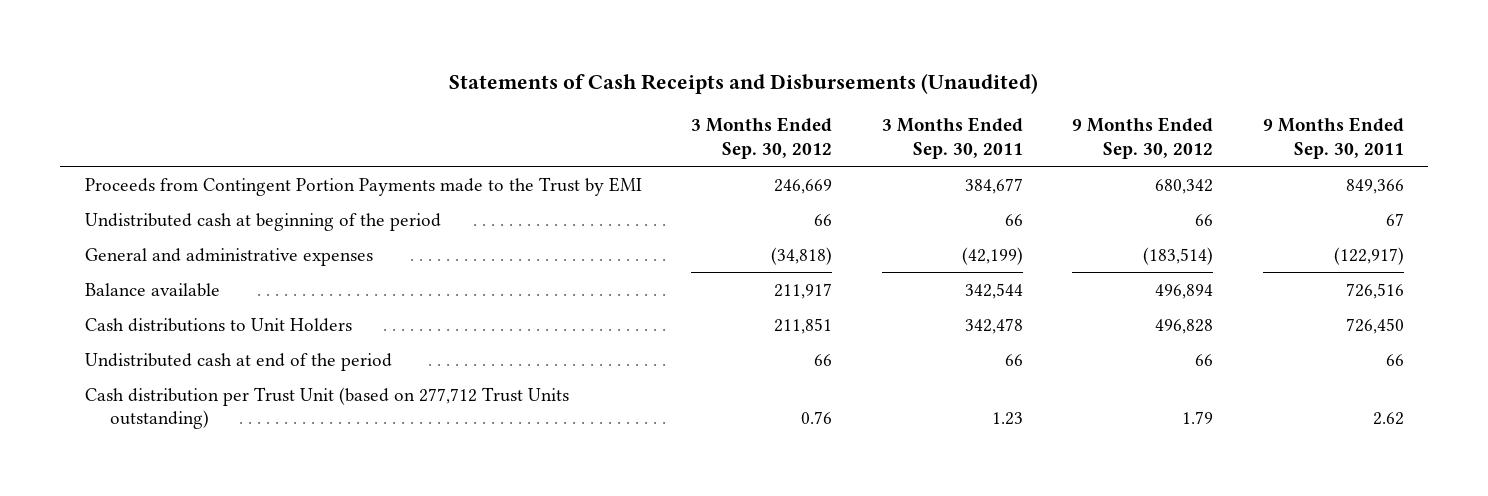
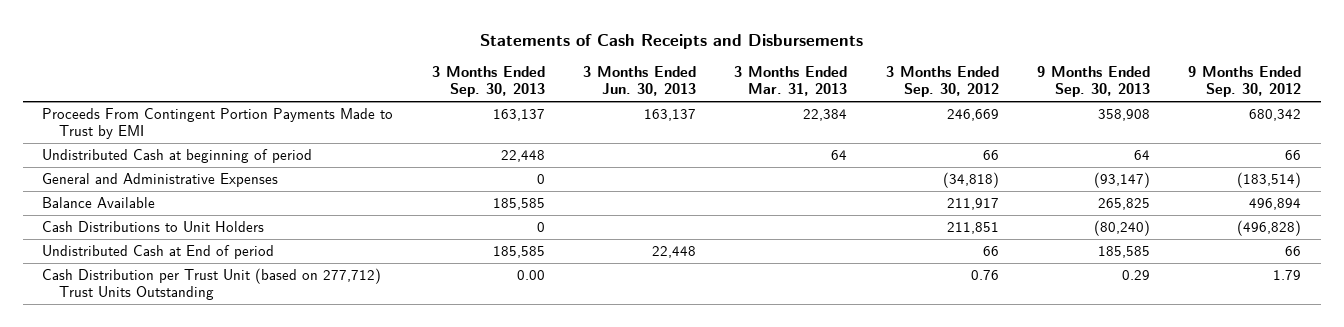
[449,72,1039,94] Statements of Cash Receipts and Disbursements (Unaudited) -> [479,33,863,49] Statements of Cash Receipts and Disbursements
[881,117,1023,159] 3 Months Ended Sep. 30, 2011 -> none
[1262,117,1404,159] 9 Months Ended Sep. 30, 2011 -> none
none -> [431,66,545,98] 3 Months Ended Sep. 30, 2013
none -> [583,66,697,97] 3 Months Ended Jun. 30, 2013
none -> [734,66,848,97] 3 Months Ended Mar. 31, 2013
none -> [1037,66,1151,98] 9 Months Ended Sep. 30, 2013
[84,176,642,196] Proceeds from Contingent Portion Payments made to the Trust by EMI -> [42,108,394,140] Proceeds From Contingent Portion Payments Made to Trust by EMI
[84,212,441,231] Undistributed cash at beginning of the period -> [42,149,313,164] Undistributed Cash at beginning of period
[84,247,373,266] General and administrative expenses -> [42,173,279,188] General and Administrative Expenses
[84,282,220,297] Balance available -> [42,197,156,209] Balance Available
[84,317,352,332] Cash distributions to Unit Holders -> [42,221,265,233] Cash Distributions to Unit Holders
[1155,318,1214,334] 496,828 -> [1237,220,1302,237] (496,828)
[84,352,392,371] Undistributed cash at end of the period -> [42,245,275,260] Undistributed Cash at End of period
[84,386,569,429] Cash distribution per Trust Unit (based on 277,712 Trust Units outstanding) -> [42,268,382,301] Cash Distribution per Trust Unit (based on 277,712) Trust Units Outstanding

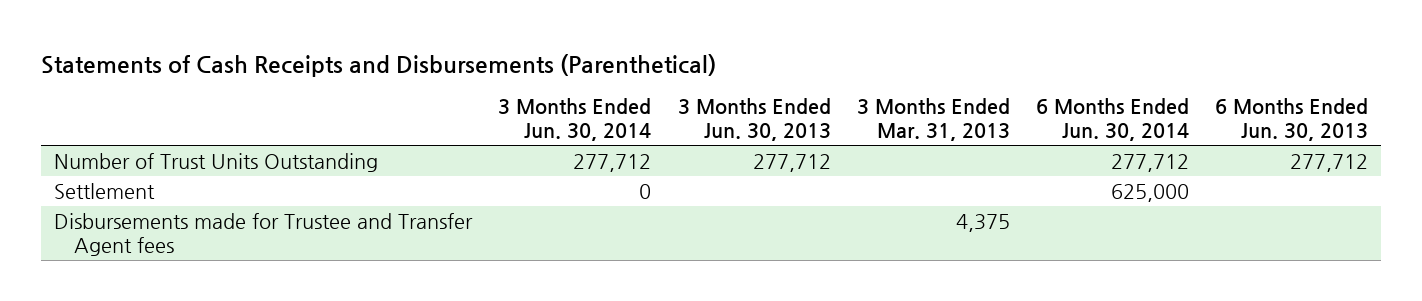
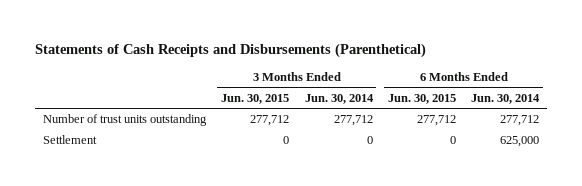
[677,97,831,141] 3 Months Ended Jun. 30, 2013 -> none
[856,97,1010,141] 3 Months Ended Mar. 31, 2013 -> none
[1214,97,1368,141] 6 Months Ended Jun. 30, 2013 -> none
none -> [221,94,290,105] Jun. 30, 2015
none -> [387,94,456,105] Jun. 30, 2015
[54,152,379,172] Number of Trust Units Outstanding -> [42,114,207,127] Number of trust units outstanding
[54,212,474,256] Disbursements made for Trustee and Transfer Agent fees -> none

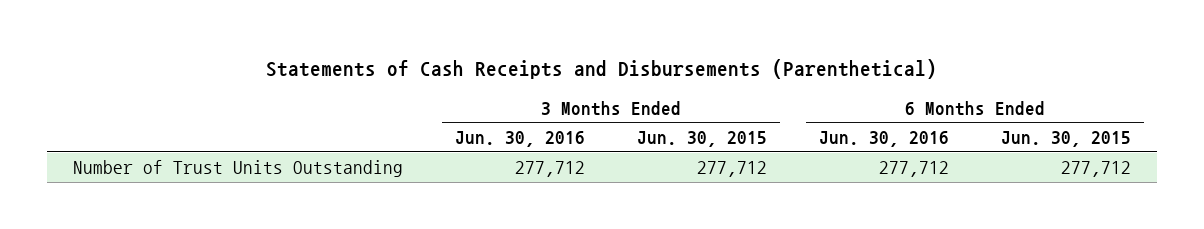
[304,94,374,105] Jun. 30, 2014 -> none
[471,94,541,105] Jun. 30, 2014 -> none
none -> [454,130,585,147] Jun. 30, 2016
none -> [819,130,950,147] Jun. 30, 2016
[42,135,97,145] Settlement -> none
[42,114,207,127] Number of trust units outstanding -> [72,160,403,178] Number of Trust Units Outstanding

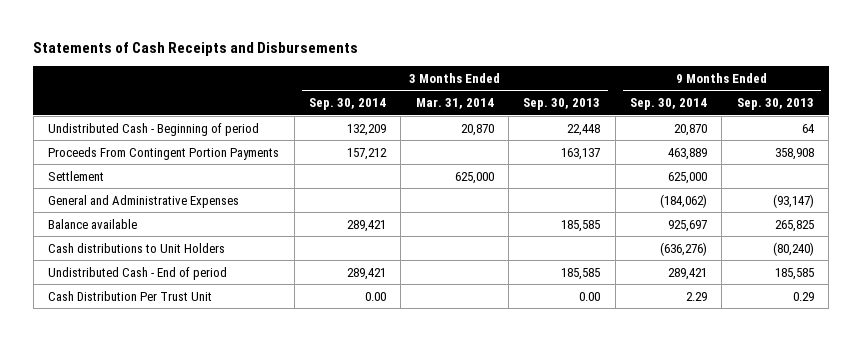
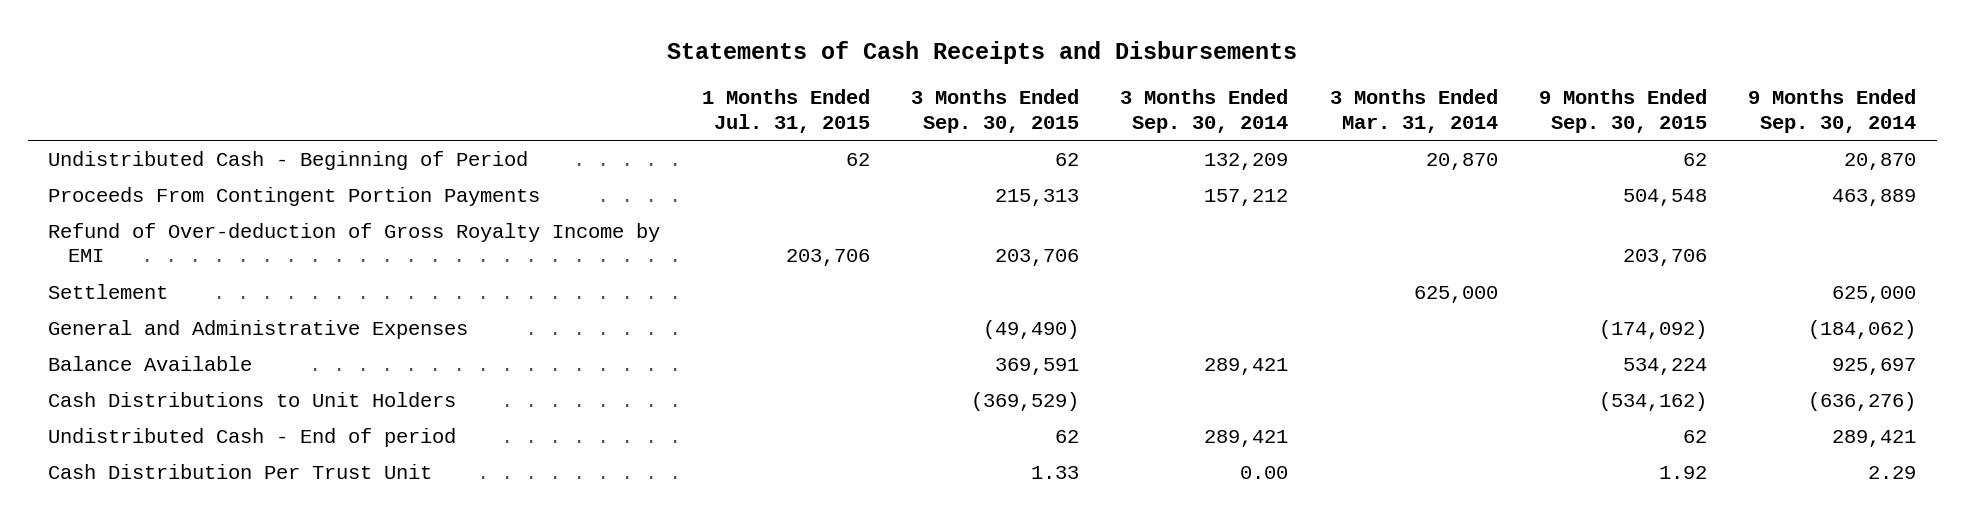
[523,98,601,111] Sep. 30, 2013 -> none
[736,98,814,111] Sep. 30, 2013 -> none
none -> [701,89,870,134] 1 Months Ended Jul. 31, 2015
none -> [911,89,1080,134] 3 Months Ended Sep. 30, 2015
none -> [1538,89,1707,134] 9 Months Ended Sep. 30, 2015
[48,122,260,136] Undistributed Cash - Beginning of period -> [48,150,529,170] Undistributed Cash - Beginning of Period
none -> [48,222,661,263] Refund of Over-deduction of Gross Royalty Income by EMI
[48,218,138,229] Balance available -> [48,355,253,371] Balance Available
[48,242,226,253] Cash distributions to Unit Holders -> [48,391,457,407] Cash Distributions to Unit Holders

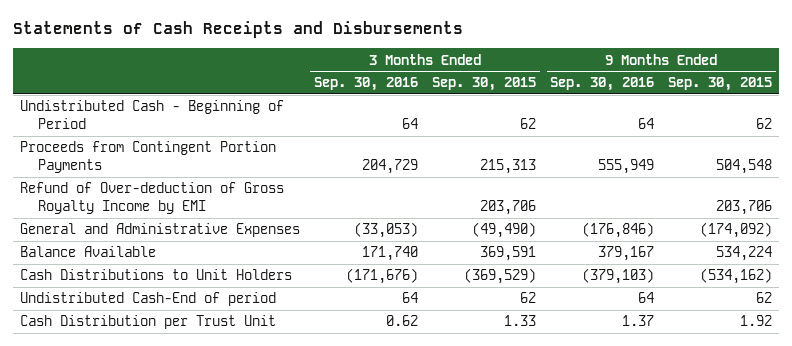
[701,89,870,134] 1 Months Ended Jul. 31, 2015 -> none
[1120,89,1289,134] 3 Months Ended Sep. 30, 2014 -> none
[1329,89,1498,134] 3 Months Ended Mar. 31, 2014 -> none
[1748,89,1917,134] 9 Months Ended Sep. 30, 2014 -> none
none -> [313,77,418,92] Sep. 30, 2016
none -> [550,77,655,92] Sep. 30, 2016
[48,186,541,206] Proceeds From Contingent Portion Payments -> [19,141,276,174] Proceeds from Contingent Portion Payments
[48,283,169,299] Settlement -> none
[48,427,457,447] Undistributed Cash - End of period -> [19,292,276,307] Undistributed Cash-End of period
[48,463,433,479] Cash Distribution Per Trust Unit -> [19,315,276,330] Cash Distribution per Trust Unit

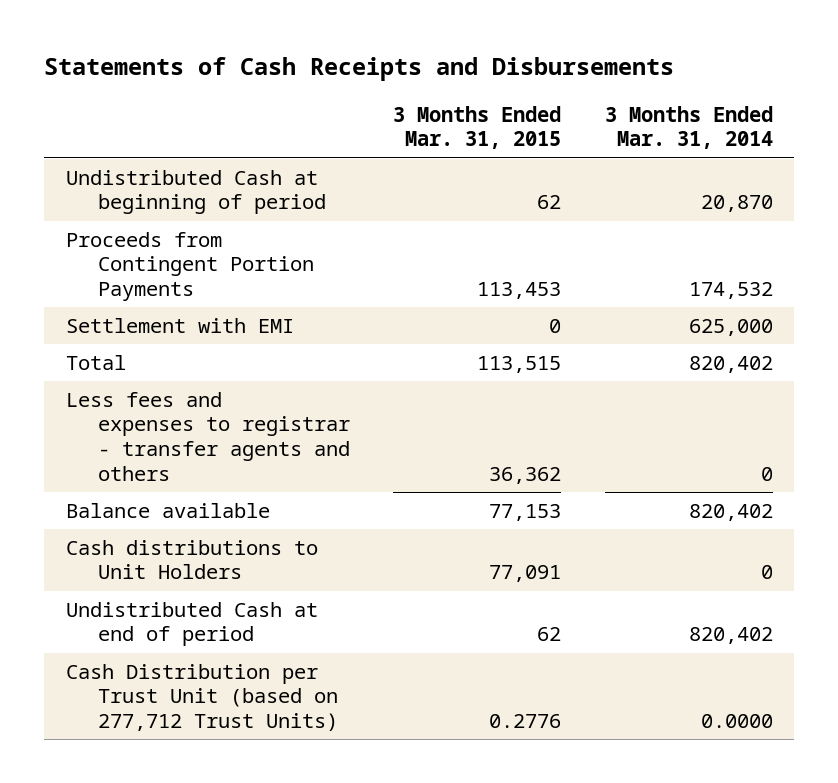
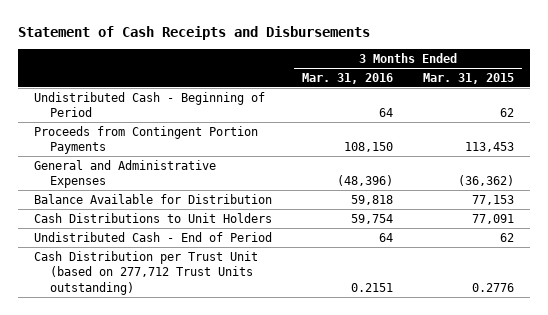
[43,57,674,82] Statements of Cash Receipts and Disbursements -> [18,26,371,41] Statement of Cash Receipts and Disbursements
[604,105,773,150] 3 Months Ended Mar. 31, 2014 -> none
none -> [302,72,394,84] Mar. 31, 2016
[65,169,327,215] Undistributed Cash at beginning of period -> [33,91,265,118] Undistributed Cash - Beginning of Period
[65,317,294,333] Settlement with EMI -> none
[65,354,126,370] Total -> none
[65,391,351,481] Less fees and expenses to registrar - transfer agents and others -> none
none -> [33,159,216,189] General and Administrative Expenses
[65,502,270,518] Balance available -> [33,193,272,204] Balance Available for Distribution
[65,539,318,580] Cash distributions to Unit Holders -> [33,212,272,223] Cash Distributions to Unit Holders
[65,601,318,647] Undistributed Cash at end of period -> [33,231,272,242] Undistributed Cash - End of Period
[65,663,339,732] Cash Distribution per Trust Unit (based on 277,712 Trust Units) -> [33,250,258,296] Cash Distribution per Trust Unit (based on 277,712 Trust Units outstanding)

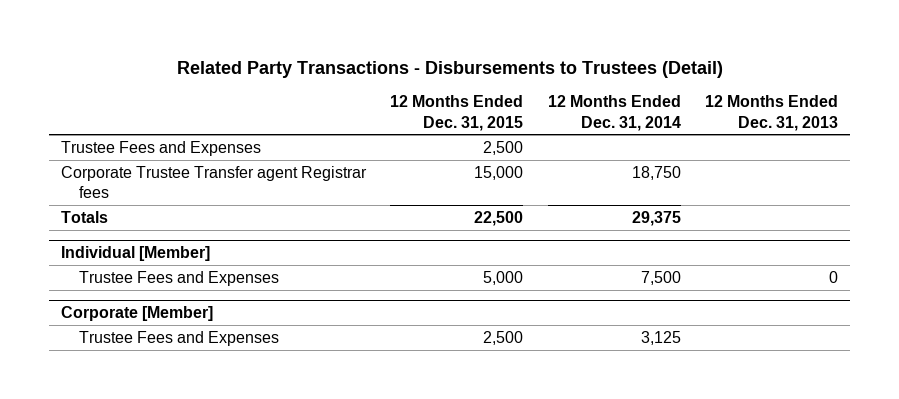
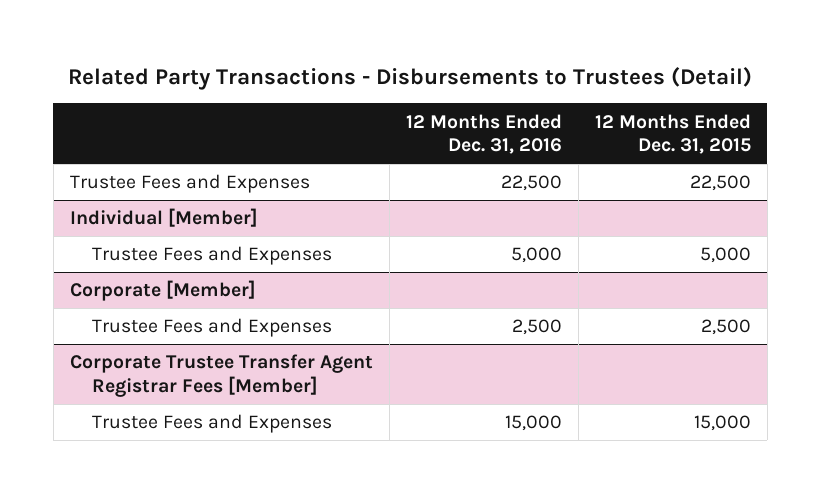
[547,95,681,131] 12 Months Ended Dec. 31, 2014 -> none
[705,95,839,131] 12 Months Ended Dec. 31, 2013 -> none
none -> [405,113,562,155] 12 Months Ended Dec. 31, 2016
[61,165,368,199] Corporate Trustee Transfer agent Registrar fees -> none
[61,210,109,223] Totals -> none
[483,140,524,155] 2,500 -> [689,175,751,192] 22,500
none -> [69,354,373,397] Corporate Trustee Transfer Agent Registrar Fees [Member]
none -> [91,414,332,434] Trustee Fees and Expenses

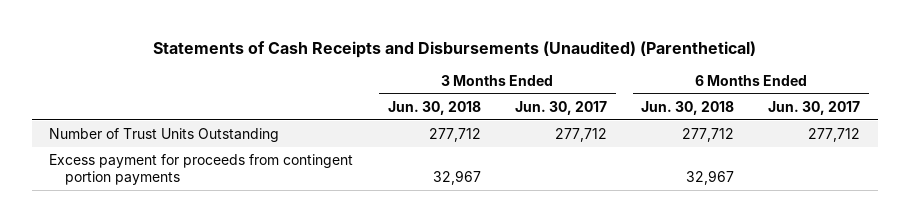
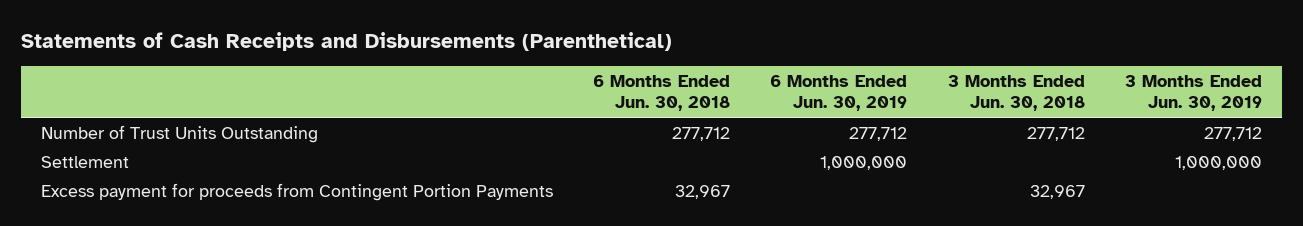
[152,40,756,58] Statements of Cash Receipts and Disbursements (Unaudited) (Parenthetical) -> [20,32,672,52] Statements of Cash Receipts and Disbursements (Parenthetical)
[514,100,607,115] Jun. 30, 2017 -> none
[768,100,861,115] Jun. 30, 2017 -> none
none -> [770,74,908,112] 6 Months Ended Jun. 30, 2019
none -> [1124,74,1262,112] 3 Months Ended Jun. 30, 2019
none -> [40,155,129,168] Settlement
[49,154,354,186] Excess payment for proceeds from contingent portion payments -> [40,182,553,201] Excess payment for proceeds from Contingent Portion Payments

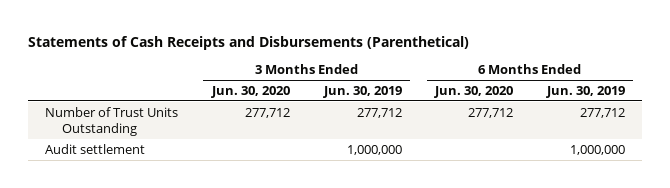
[593,74,731,112] 6 Months Ended Jun. 30, 2018 -> none
[947,74,1085,112] 3 Months Ended Jun. 30, 2018 -> none
none -> [210,86,290,99] Jun. 30, 2020
none -> [434,86,514,99] Jun. 30, 2020
[40,182,553,201] Excess payment for proceeds from Contingent Portion Payments -> none
[40,155,129,168] Settlement -> [45,143,146,154] Audit settlement

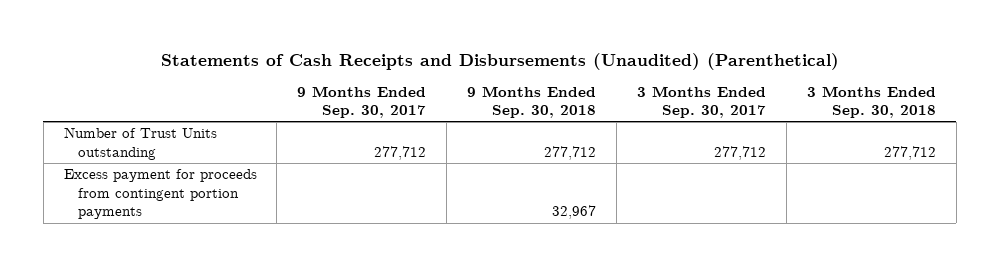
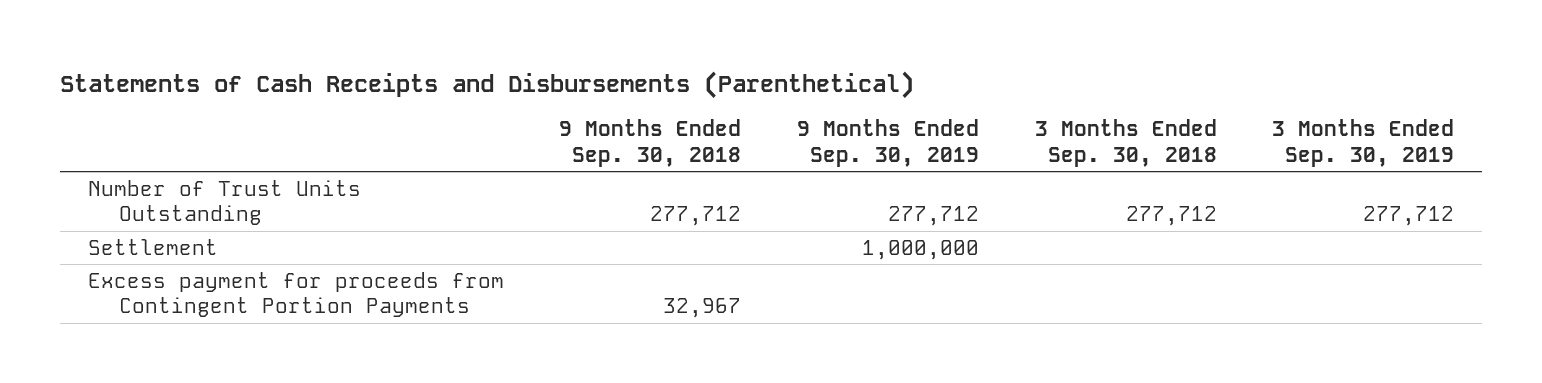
[160,52,839,70] Statements of Cash Receipts and Disbursements (Unaudited) (Parenthetical) -> [59,70,914,99] Statements of Cash Receipts and Disbursements (Parenthetical)
[297,85,427,119] 9 Months Ended Sep. 30, 2017 -> none
[637,85,767,119] 3 Months Ended Sep. 30, 2017 -> none
none -> [796,119,979,167] 9 Months Ended Sep. 30, 2019
none -> [1272,119,1455,167] 3 Months Ended Sep. 30, 2019
[63,127,217,160] Number of Trust Units outstanding -> [87,179,361,226] Number of Trust Units Outstanding
none -> [87,238,218,255] Settlement
[63,169,257,220] Excess payment for proceeds from contingent portion payments -> [87,271,504,318] Excess payment for proceeds from Contingent Portion Payments

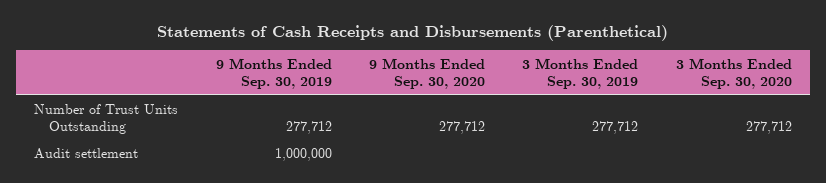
[559,119,742,167] 9 Months Ended Sep. 30, 2018 -> none
[1034,119,1217,167] 3 Months Ended Sep. 30, 2018 -> none
none -> [368,57,485,89] 9 Months Ended Sep. 30, 2020
none -> [675,57,792,89] 3 Months Ended Sep. 30, 2020
[87,271,504,318] Excess payment for proceeds from Contingent Portion Payments -> none
[87,238,218,255] Settlement -> [34,148,139,160] Audit settlement

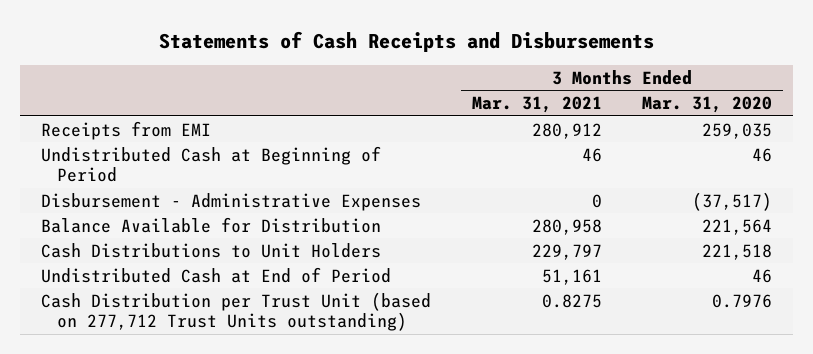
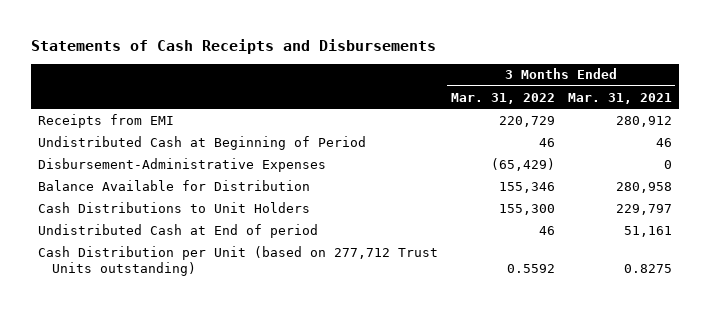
[642,96,773,114] Mar. 31, 2020 -> none
none -> [450,92,555,104] Mar. 31, 2022
[40,192,421,211] Disbursement - Administrative Expenses -> [37,157,326,172] Disbursement-Administrative Expenses
[40,266,391,283] Undistributed Cash at End of Period -> [37,223,318,238] Undistributed Cash at End of period
[40,291,431,332] Cash Distribution per Trust Unit (based on 277,712 Trust Units outstanding) -> [37,245,438,277] Cash Distribution per Unit (based on 277,712 Trust Units outstanding)

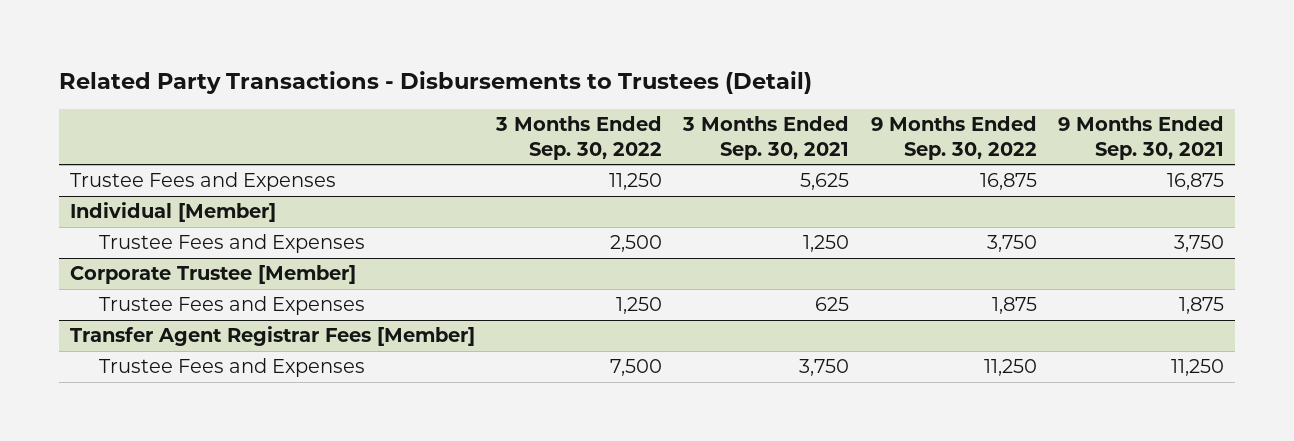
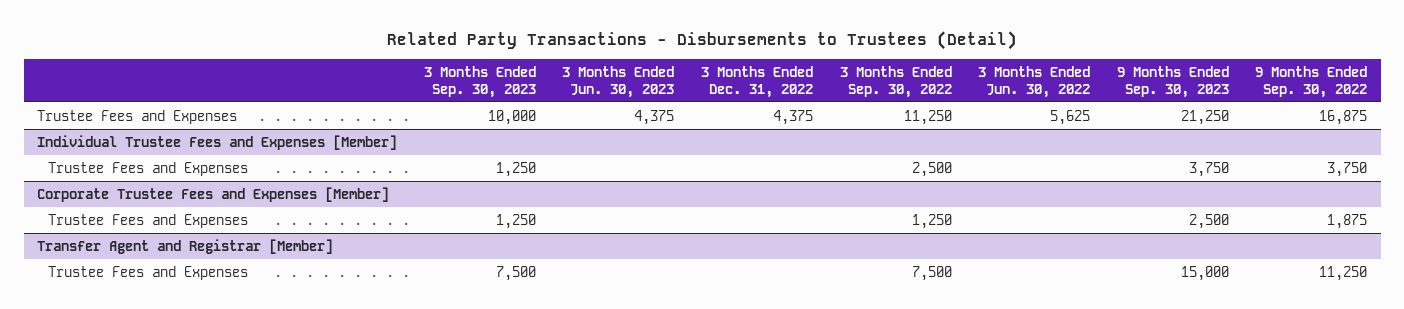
[682,115,850,160] 3 Months Ended Sep. 30, 2021 -> none
[1058,115,1225,160] 9 Months Ended Sep. 30, 2021 -> none
none -> [423,66,536,98] 3 Months Ended Sep. 30, 2023
none -> [562,66,675,98] 3 Months Ended Jun. 30, 2023
none -> [700,66,813,98] 3 Months Ended Dec. 31, 2022
none -> [978,66,1091,98] 3 Months Ended Jun. 30, 2022
none -> [1116,66,1229,98] 9 Months Ended Sep. 30, 2023
[69,202,276,223] Individual [Member] -> [37,134,398,150] Individual Trustee Fees and Expenses [Member]
[69,265,356,285] Corporate Trustee [Member] -> [37,186,390,202] Corporate Trustee Fees and Expenses [Member]
[69,326,475,347] Transfer Agent Registrar Fees [Member] -> [37,238,334,254] Transfer Agent and Registrar [Member]

